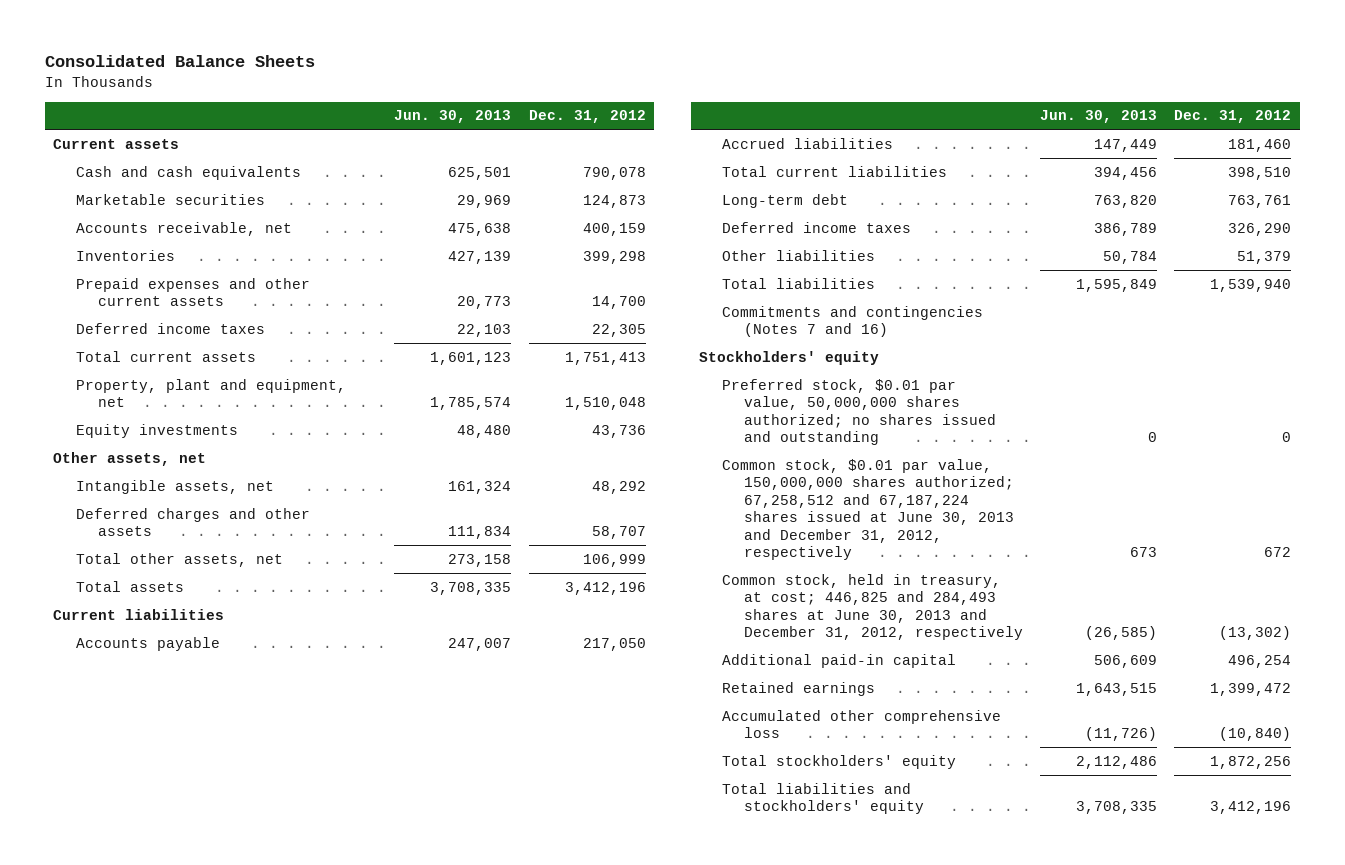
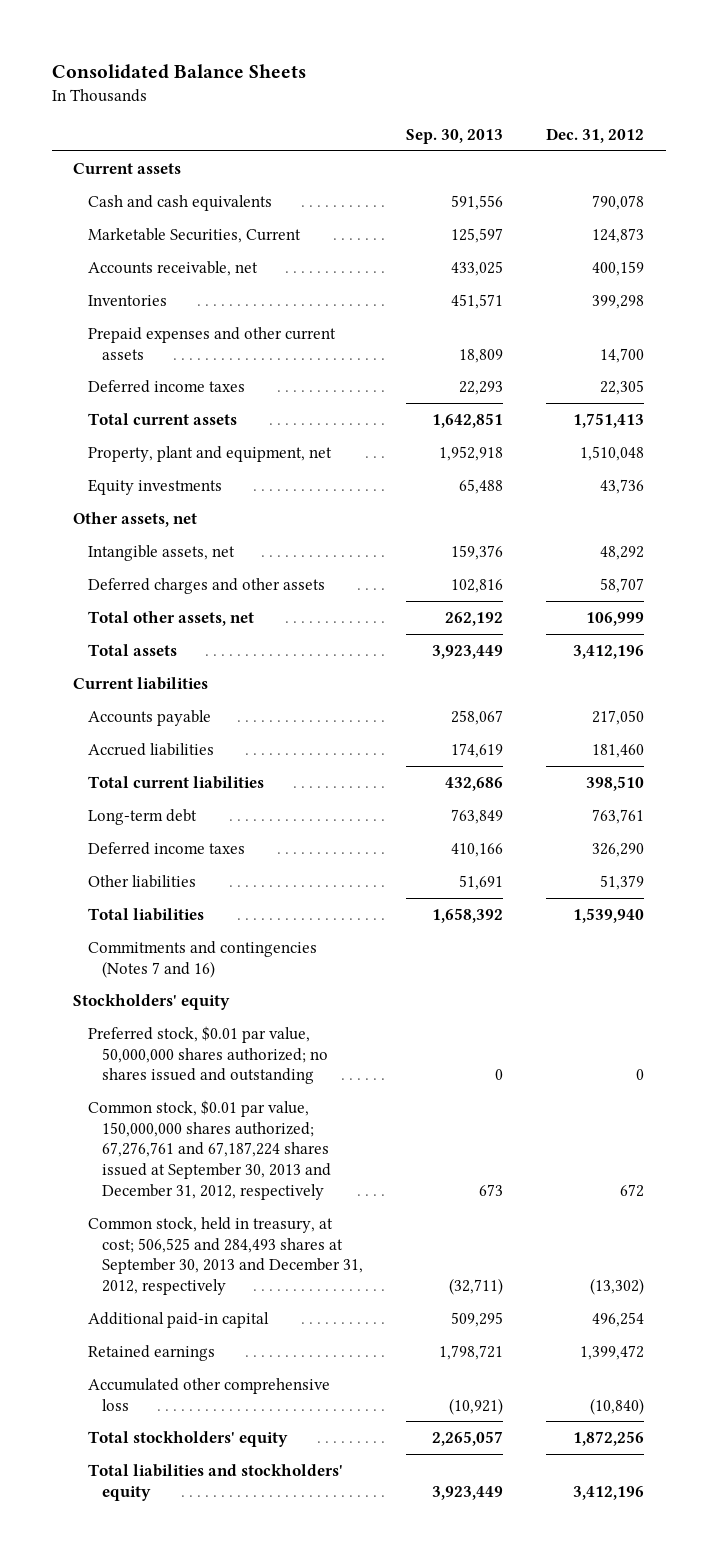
[394,110,512,124] Jun. 30, 2013 -> none
none -> [406,128,504,144] Sep. 30, 2013
[75,193,265,205] Marketable securities -> [87,227,301,243] Marketable Securities, Current
[721,458,1014,561] Common stock, $0.01 par value, 150,000,000 shares authorized; 67,258,512 and 67,187,224 shares issued at June 30, 2013 and December 31, 2012, respectively -> [87,1099,332,1200] Common stock, $0.01 par value, 150,000,000 shares authorized; 67,276,761 and 67,187,224 shares issued at September 30, 2013 and December 31, 2012, respectively
[721,573,1023,641] Common stock, held in treasury, at cost; 446,825 and 284,493 shares at June 30, 2013 and December 31, 2012, respectively -> [87,1216,364,1296] Common stock, held in treasury, at cost; 506,525 and 284,493 shares at September 30, 2013 and December 31, 2012, respectively

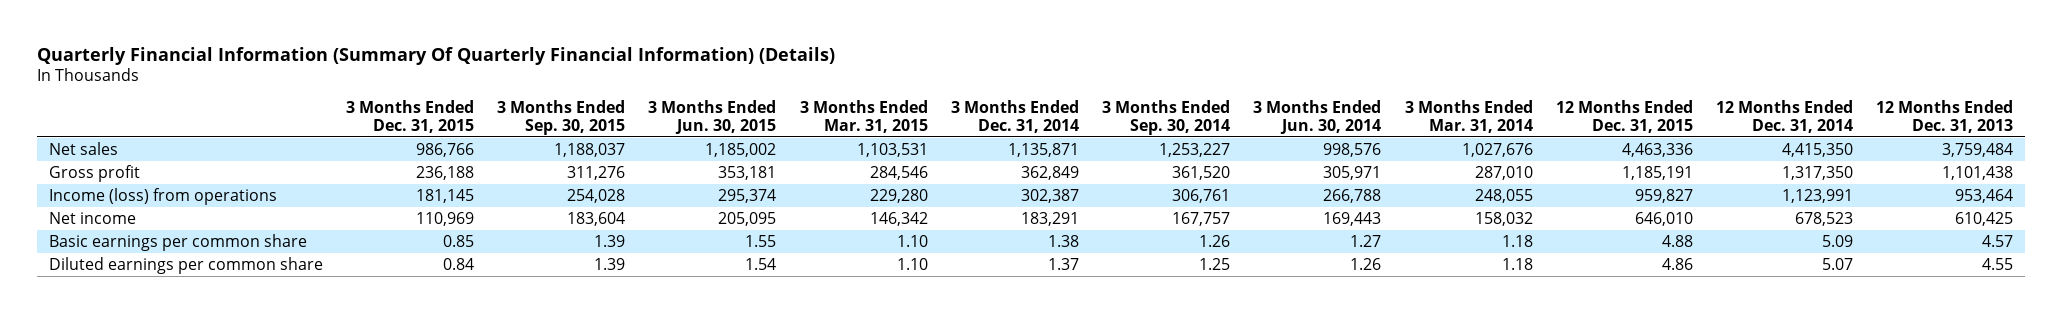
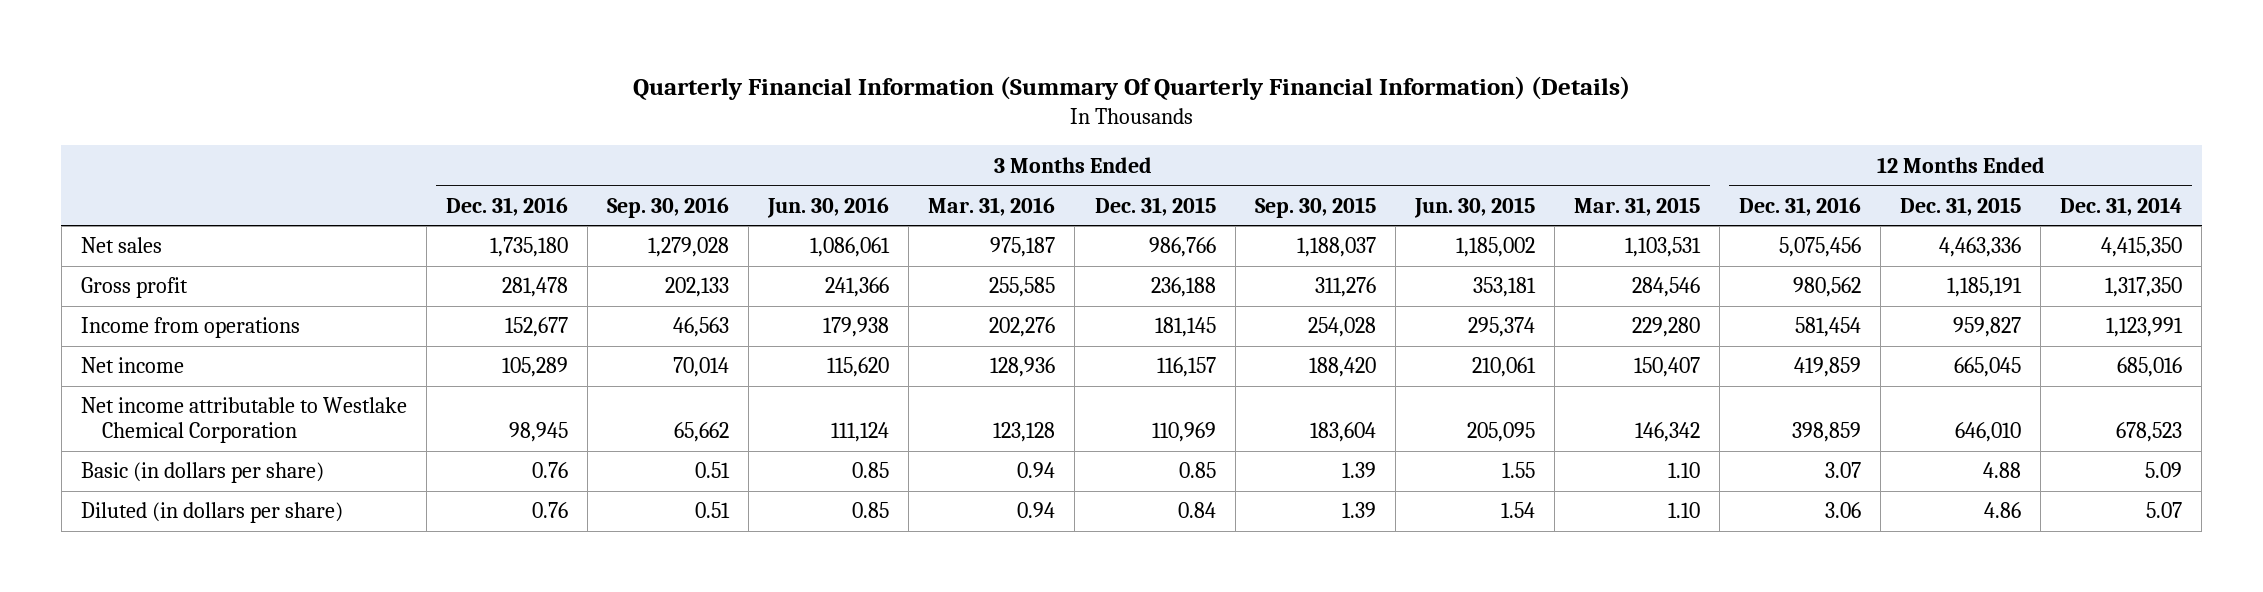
[950,100,1079,134] 3 Months Ended Dec. 31, 2014 -> none
[1102,100,1231,136] 3 Months Ended Sep. 30, 2014 -> none
[1253,100,1382,135] 3 Months Ended Jun. 30, 2014 -> none
[1404,100,1533,134] 3 Months Ended Mar. 31, 2014 -> none
[1876,100,2014,134] 12 Months Ended Dec. 31, 2013 -> none
none -> [446,196,569,216] Dec. 31, 2016
none -> [607,196,730,218] Sep. 30, 2016
none -> [767,196,890,218] Jun. 30, 2016
none -> [928,196,1056,216] Mar. 31, 2016
none -> [1739,196,1862,216] Dec. 31, 2016
[48,187,277,205] Income (loss) from operations -> [80,317,300,339] Income from operations
[415,211,474,226] 110,969 -> [1156,357,1216,378] 116,157
[567,211,626,226] 183,604 -> [1308,357,1376,378] 188,420
[718,211,777,226] 205,095 -> [1471,357,1536,378] 210,061
[869,211,928,226] 146,342 -> [1633,357,1700,378] 150,407
[1634,211,1693,226] 646,010 -> [1954,357,2022,378] 665,045
[1795,211,1854,226] 678,523 -> [2117,357,2183,378] 685,016
none -> [80,397,407,444] Net income attributable to Westlake Chemical Corporation
[48,233,307,251] Basic earnings per common share -> [80,462,324,484] Basic (in dollars per share)
[48,256,323,274] Diluted earnings per common share -> [80,502,343,524] Diluted (in dollars per share)

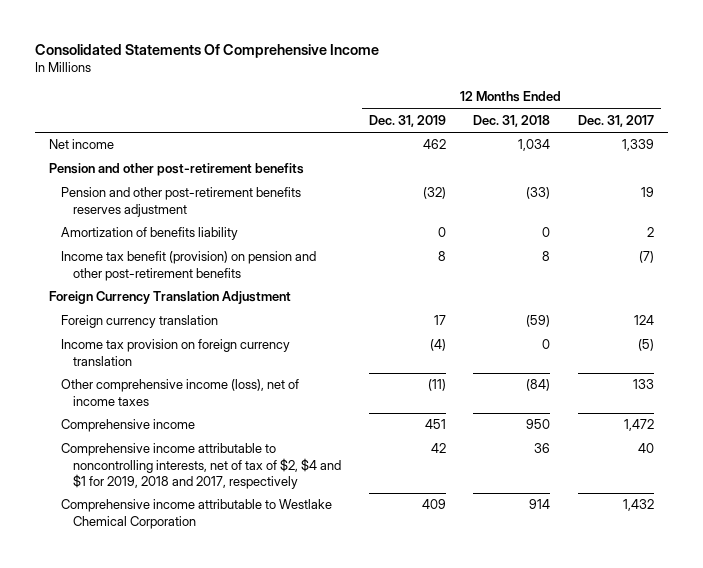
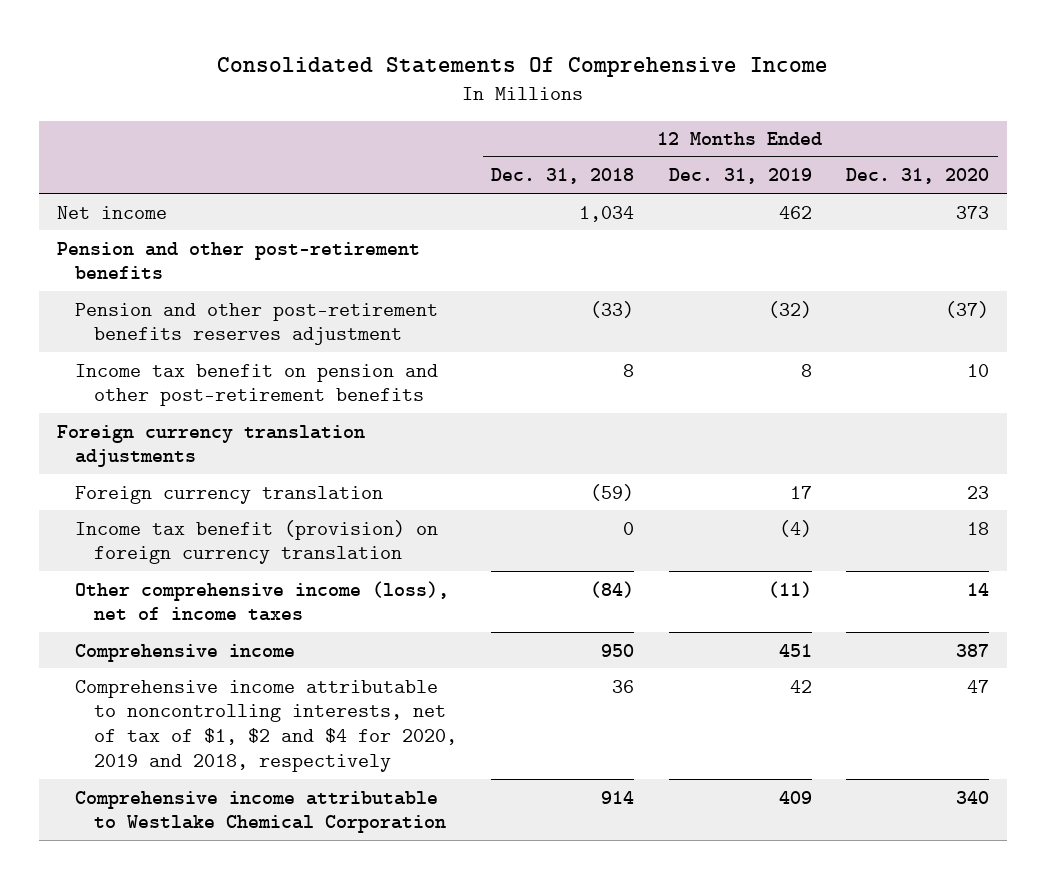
[577,114,654,127] Dec. 31, 2017 -> none
none -> [846,168,990,185] Dec. 31, 2020
[60,227,238,241] Amortization of benefits liability -> none
[60,251,316,281] Income tax benefit (provision) on pension and other post-retirement benefits -> [75,363,439,407] Income tax benefit on pension and other post-retirement benefits
[48,291,291,305] Foreign Currency Translation Adjustment -> [56,424,365,468] Foreign currency translation adjustments
[60,339,290,366] Income tax provision on foreign currency translation -> [75,519,439,565] Income tax benefit (provision) on foreign currency translation
[60,443,342,490] Comprehensive income attributable to noncontrolling interests, net of tax of $2, $4 and $1 for 2019, 2018 and 2017, respectively -> [75,679,457,773] Comprehensive income attributable to noncontrolling interests, net of tax of $1, $2 and $4 for 2020, 2019 and 2018, respectively

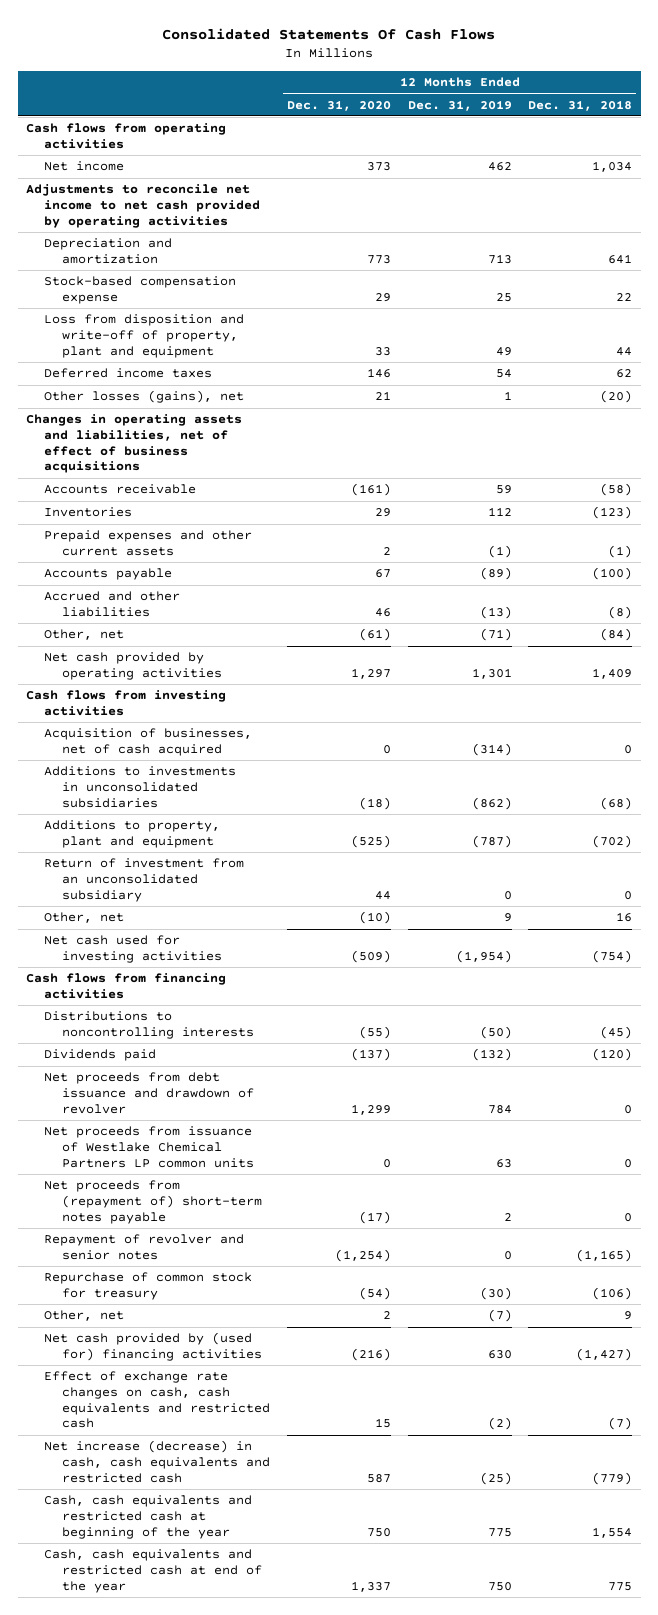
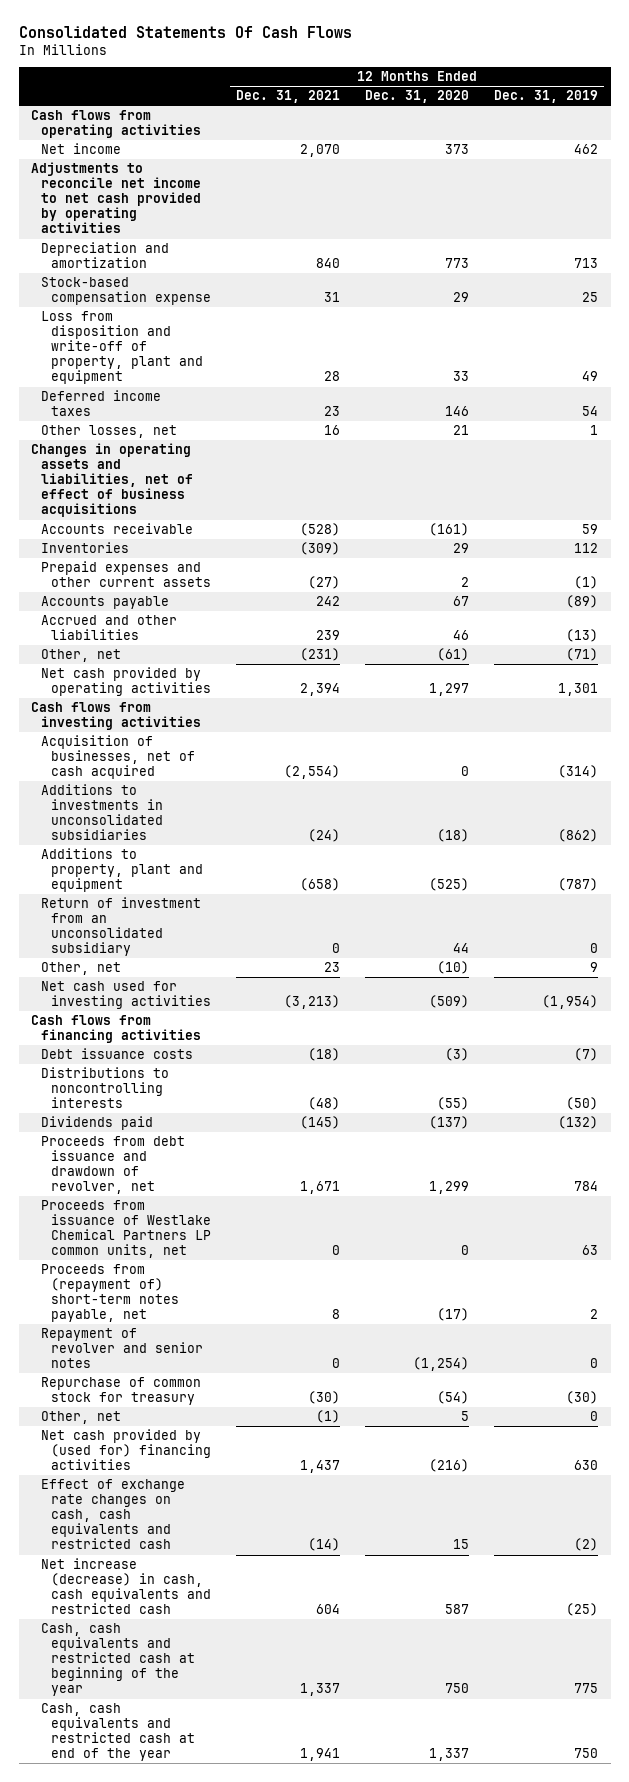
[528,99,633,111] Dec. 31, 2018 -> none
none -> [235,90,340,104] Dec. 31, 2021
[44,390,245,404] Other losses (gains), net -> [40,425,177,439] Other losses, net
none -> [40,1048,193,1060] Debt issuance costs
[44,1072,255,1114] Net proceeds from debt issuance and drawdown of revolver -> [40,1136,185,1195] Proceeds from debt issuance and drawdown of revolver, net
[44,1126,255,1168] Net proceeds from issuance of Westlake Chemical Partners LP common units -> [40,1200,211,1259] Proceeds from issuance of Westlake Chemical Partners LP common units, net
[44,1180,263,1224] Net proceeds from (repayment of) short-term notes payable -> [40,1264,179,1323] Proceeds from (repayment of) short-term notes payable, net
[382,1311,391,1320] 2 -> [460,1411,469,1422] 5
[487,1309,512,1323] (7) -> [590,1411,599,1422] 0

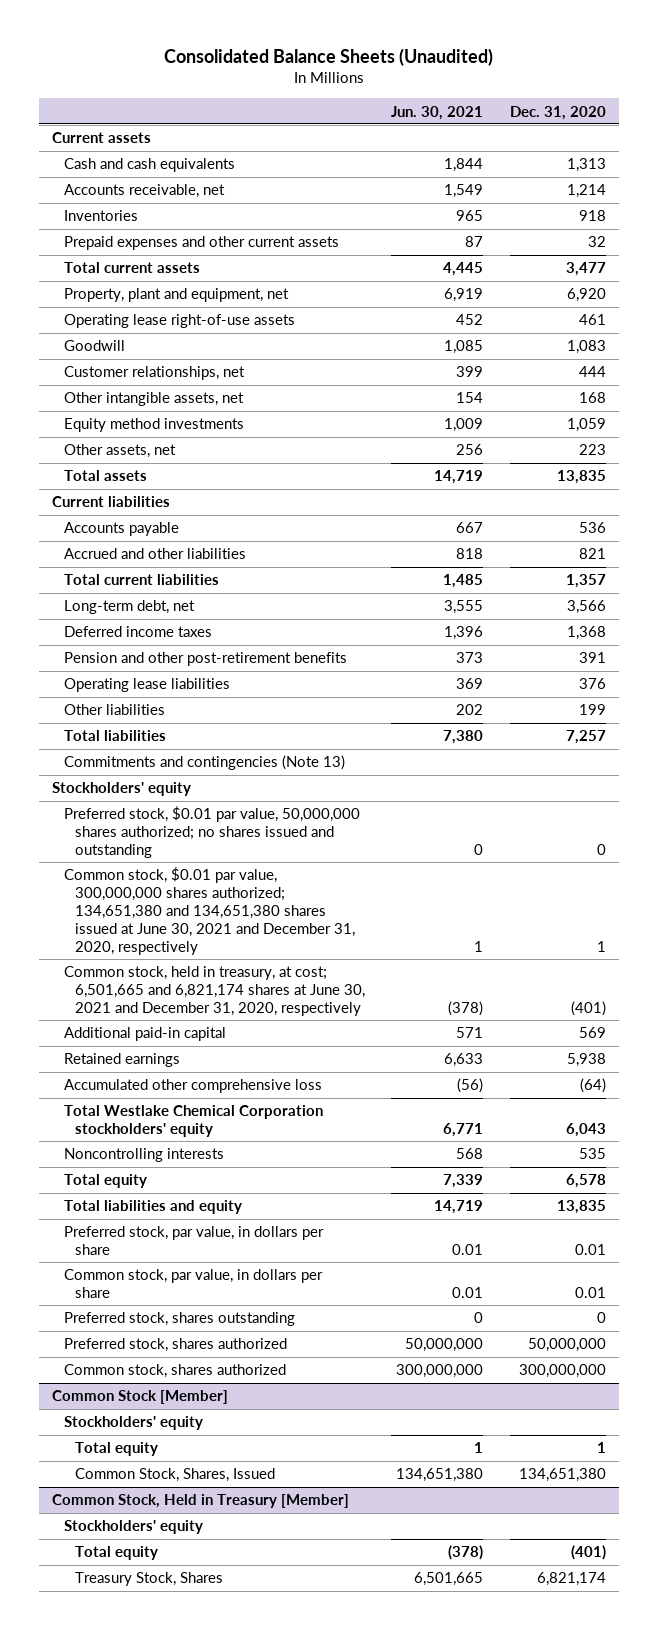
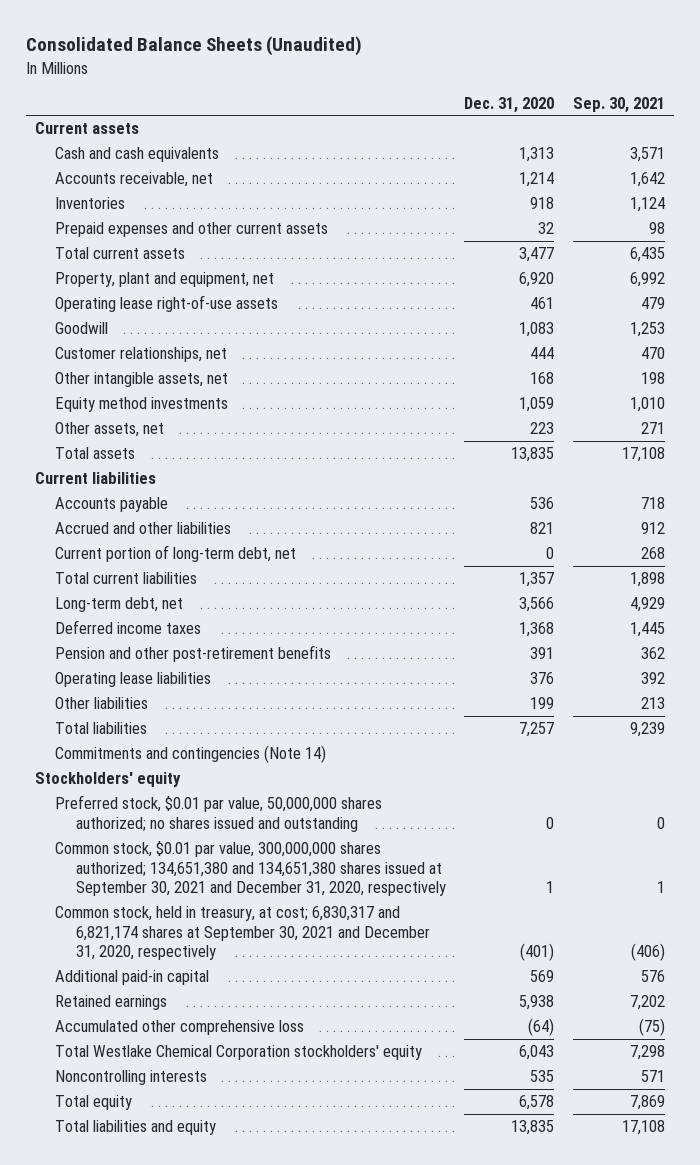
[391,105,484,120] Jun. 30, 2021 -> none
none -> [573,96,666,113] Sep. 30, 2021
none -> [55,545,297,563] Current portion of long-term debt, net
[63,755,345,771] Commitments and contingencies (Note 13) -> [55,745,327,764] Commitments and contingencies (Note 14)
[63,867,356,956] Common stock, $0.01 par value, 300,000,000 shares authorized; 134,651,380 and 134,651,380 shares issued at June 30, 2021 and December 31, 2020, respectively -> [55,841,446,897] Common stock, $0.01 par value, 300,000,000 shares authorized; 134,651,380 and 134,651,380 shares issued at September 30, 2021 and December 31, 2020, respectively
[63,966,366,1017] Common stock, held in treasury, at cost; 6,501,665 and 6,821,174 shares at June 30, 2021 and December 31, 2020, respectively -> [55,906,430,961] Common stock, held in treasury, at cost; 6,830,317 and 6,821,174 shares at September 30, 2021 and December 31, 2020, respectively
[63,1226,324,1256] Preferred stock, par value, in dollars per share -> none
[63,1269,323,1299] Common stock, par value, in dollars per share -> none
[63,1312,295,1327] Preferred stock, shares outstanding -> none
[63,1338,287,1353] Preferred stock, shares authorized -> none
[63,1364,286,1379] Common stock, shares authorized -> none
[52,1390,229,1405] Common Stock [Member] -> none
[63,1416,203,1431] Stockholders' equity -> none
[75,1442,159,1457] Total equity -> none
[75,1468,276,1483] Common Stock, Shares, Issued -> none
[52,1494,350,1509] Common Stock, Held in Treasury [Member] -> none
[63,1520,203,1535] Stockholders' equity -> none
[75,1546,159,1561] Total equity -> none
[75,1572,224,1587] Treasury Stock, Shares -> none

